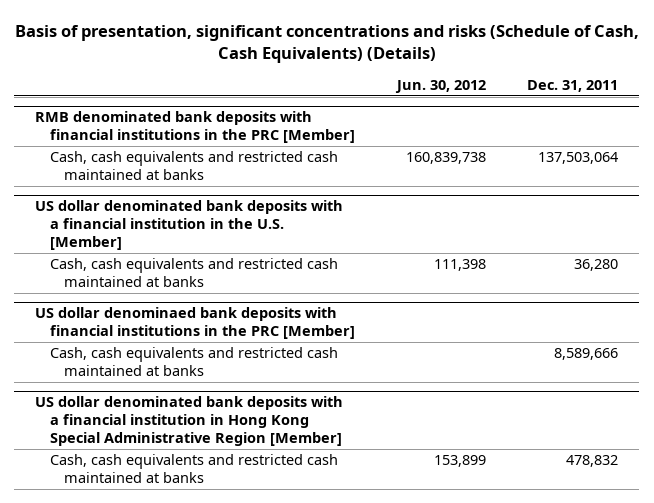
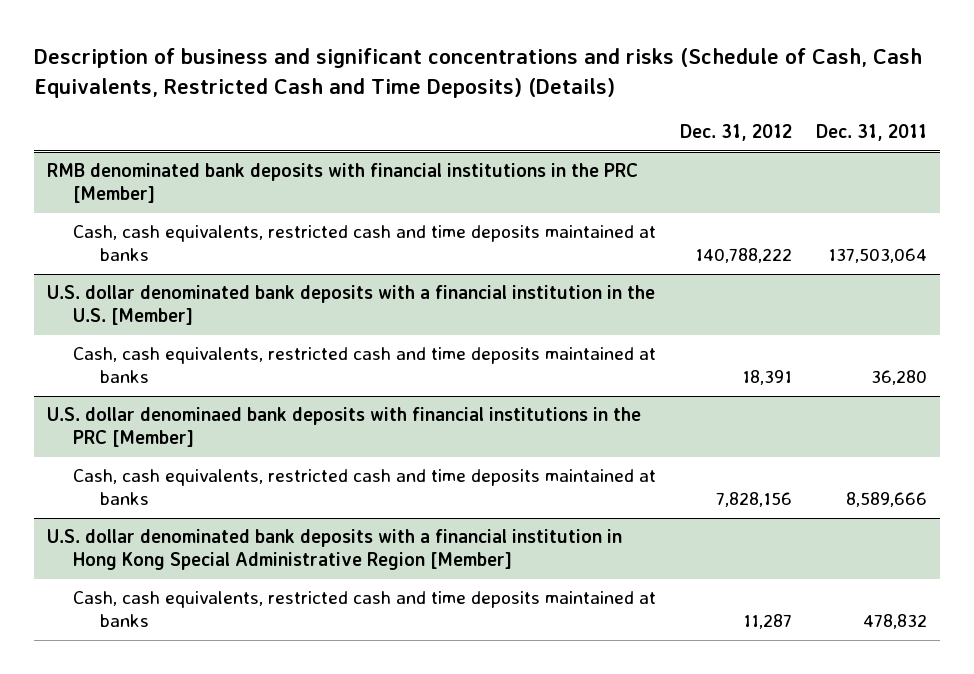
[14,24,639,64] Basis of presentation, significant concentrations and risks (Schedule of Cash, Cash Equivalents) (Details) -> [34,48,923,98] Description of business and significant concentrations and risks (Schedule of Cash, Cash Equivalents, Restricted Cash and Time Deposits) (Details)
[394,80,486,94] Jun. 30, 2012 -> none
none -> [680,124,793,142] Dec. 31, 2012
[49,151,338,181] Cash, cash equivalents and restricted cash maintained at banks -> [73,225,657,262] Cash, cash equivalents, restricted cash and time deposits maintained at banks
[35,200,344,251] US dollar denominated bank deposits with a financial institution in the U.S. [Member] -> [46,285,655,326] U.S. dollar denominated bank deposits with a financial institution in the U.S. [Member]
[49,258,338,288] Cash, cash equivalents and restricted cash maintained at banks -> [73,347,657,384] Cash, cash equivalents, restricted cash and time deposits maintained at banks
[35,307,355,340] US dollar denominaed bank deposits with financial institutions in the PRC [Member] -> [46,407,641,448] U.S. dollar denominaed bank deposits with financial institutions in the PRC [Member]
[49,347,338,377] Cash, cash equivalents and restricted cash maintained at banks -> [73,469,657,506] Cash, cash equivalents, restricted cash and time deposits maintained at banks
[35,396,344,447] US dollar denominated bank deposits with a financial institution in Hong Kong Special Administrative Region [Member] -> [46,529,622,571] U.S. dollar denominated bank deposits with a financial institution in Hong Kong Special Administrative Region [Member]
[49,454,338,484] Cash, cash equivalents and restricted cash maintained at banks -> [73,591,657,628] Cash, cash equivalents, restricted cash and time deposits maintained at banks

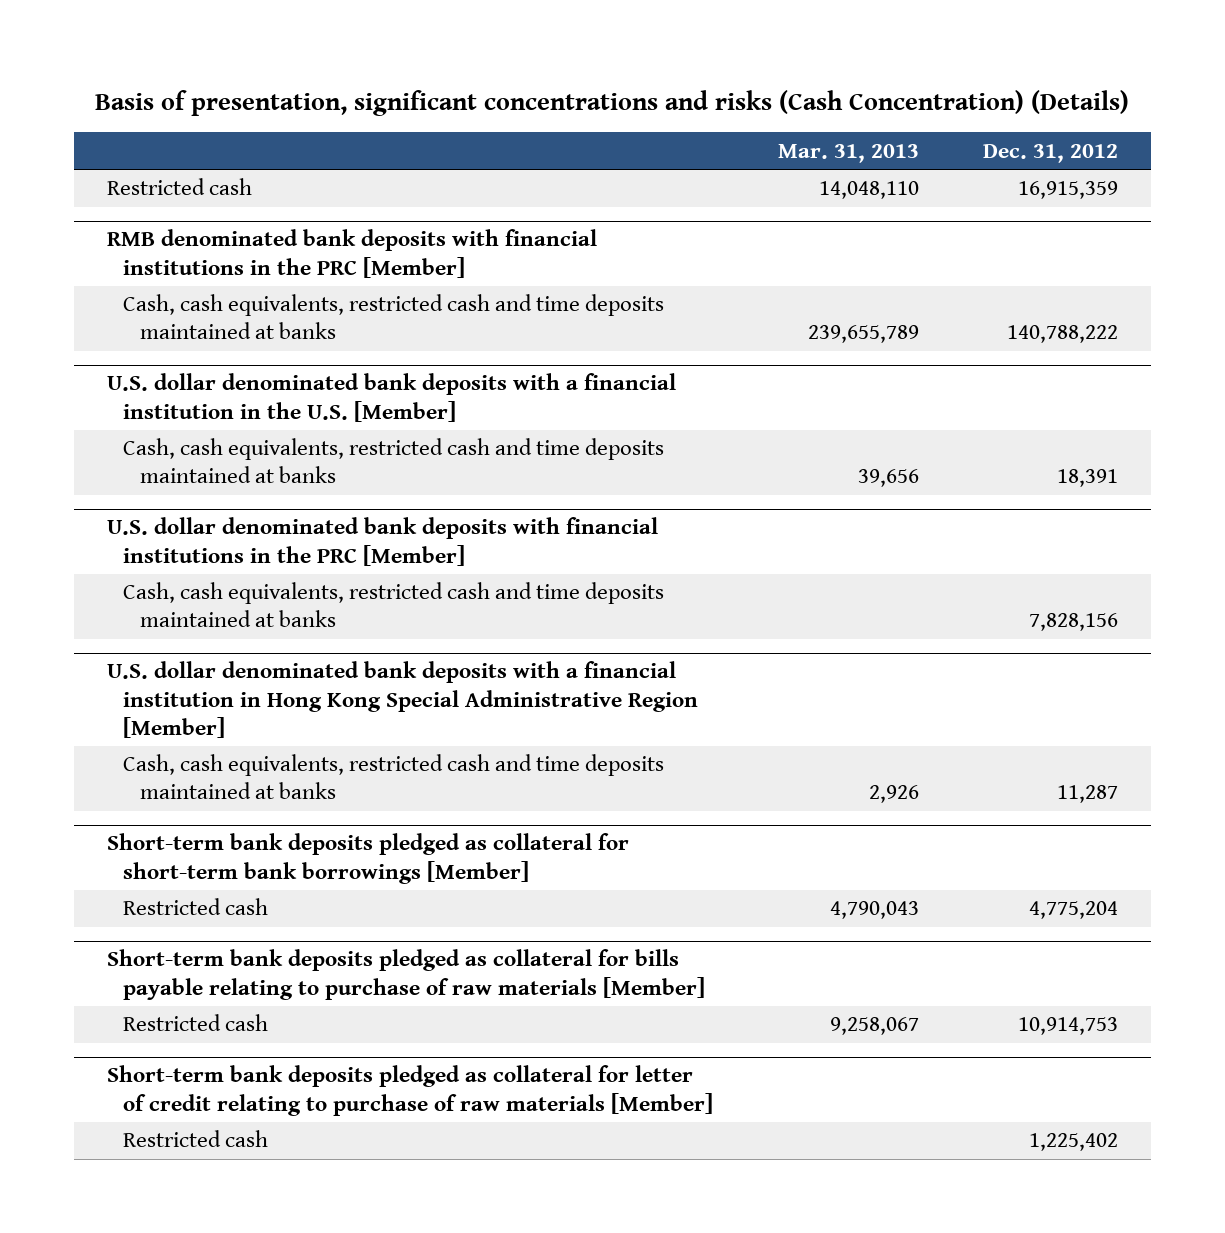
[34,48,923,98] Description of business and significant concentrations and risks (Schedule of Cash, Cash Equivalents, Restricted Cash and Time Deposits) (Details) -> [95,89,1130,116] Basis of presentation, significant concentrations and risks (Cash Concentration) (Details)
[816,124,928,142] Dec. 31, 2011 -> none
none -> [777,143,919,163] Mar. 31, 2013
none -> [106,178,252,196] Restricted cash
[46,407,641,448] U.S. dollar denominaed bank deposits with financial institutions in the PRC [Member] -> [106,517,658,566] U.S. dollar denominated bank deposits with financial institutions in the PRC [Member]
none -> [106,833,629,884] Short-term bank deposits pledged as collateral for short-term bank borrowings [Member]
none -> [123,898,269,916] Restricted cash
none -> [106,949,706,1000] Short-term bank deposits pledged as collateral for bills payable relating to purchase of raw materials [Member]
none -> [123,1014,269,1032] Restricted cash
none -> [106,1065,714,1116] Short-term bank deposits pledged as collateral for letter of credit relating to purchase of raw materials [Member]
none -> [123,1130,269,1148] Restricted cash

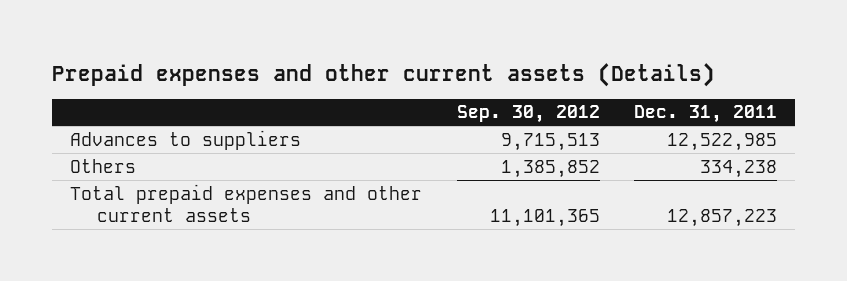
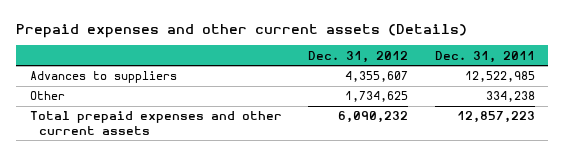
[456,105,600,124] Sep. 30, 2012 -> none
none -> [308,50,409,63] Dec. 31, 2012
[69,158,136,173] Others -> [29,91,65,101] Other

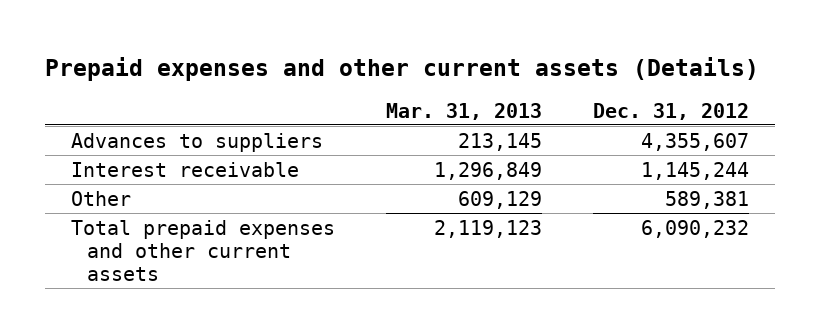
[434,50,535,63] Dec. 31, 2011 -> none
none -> [386,102,543,120] Mar. 31, 2013
none -> [71,161,300,177] Interest receivable
[345,91,409,103] 1,734,625 -> [665,190,750,209] 589,381

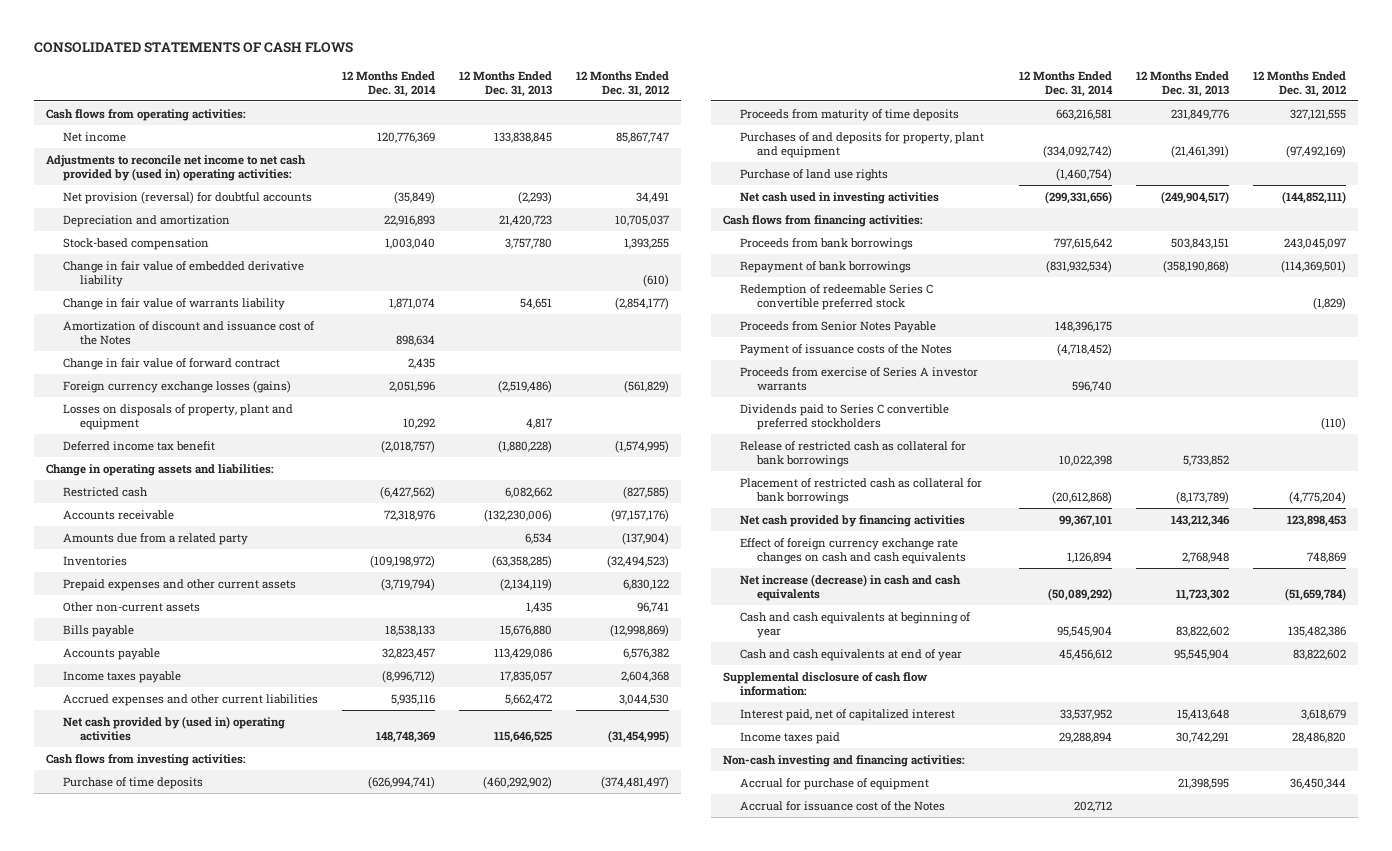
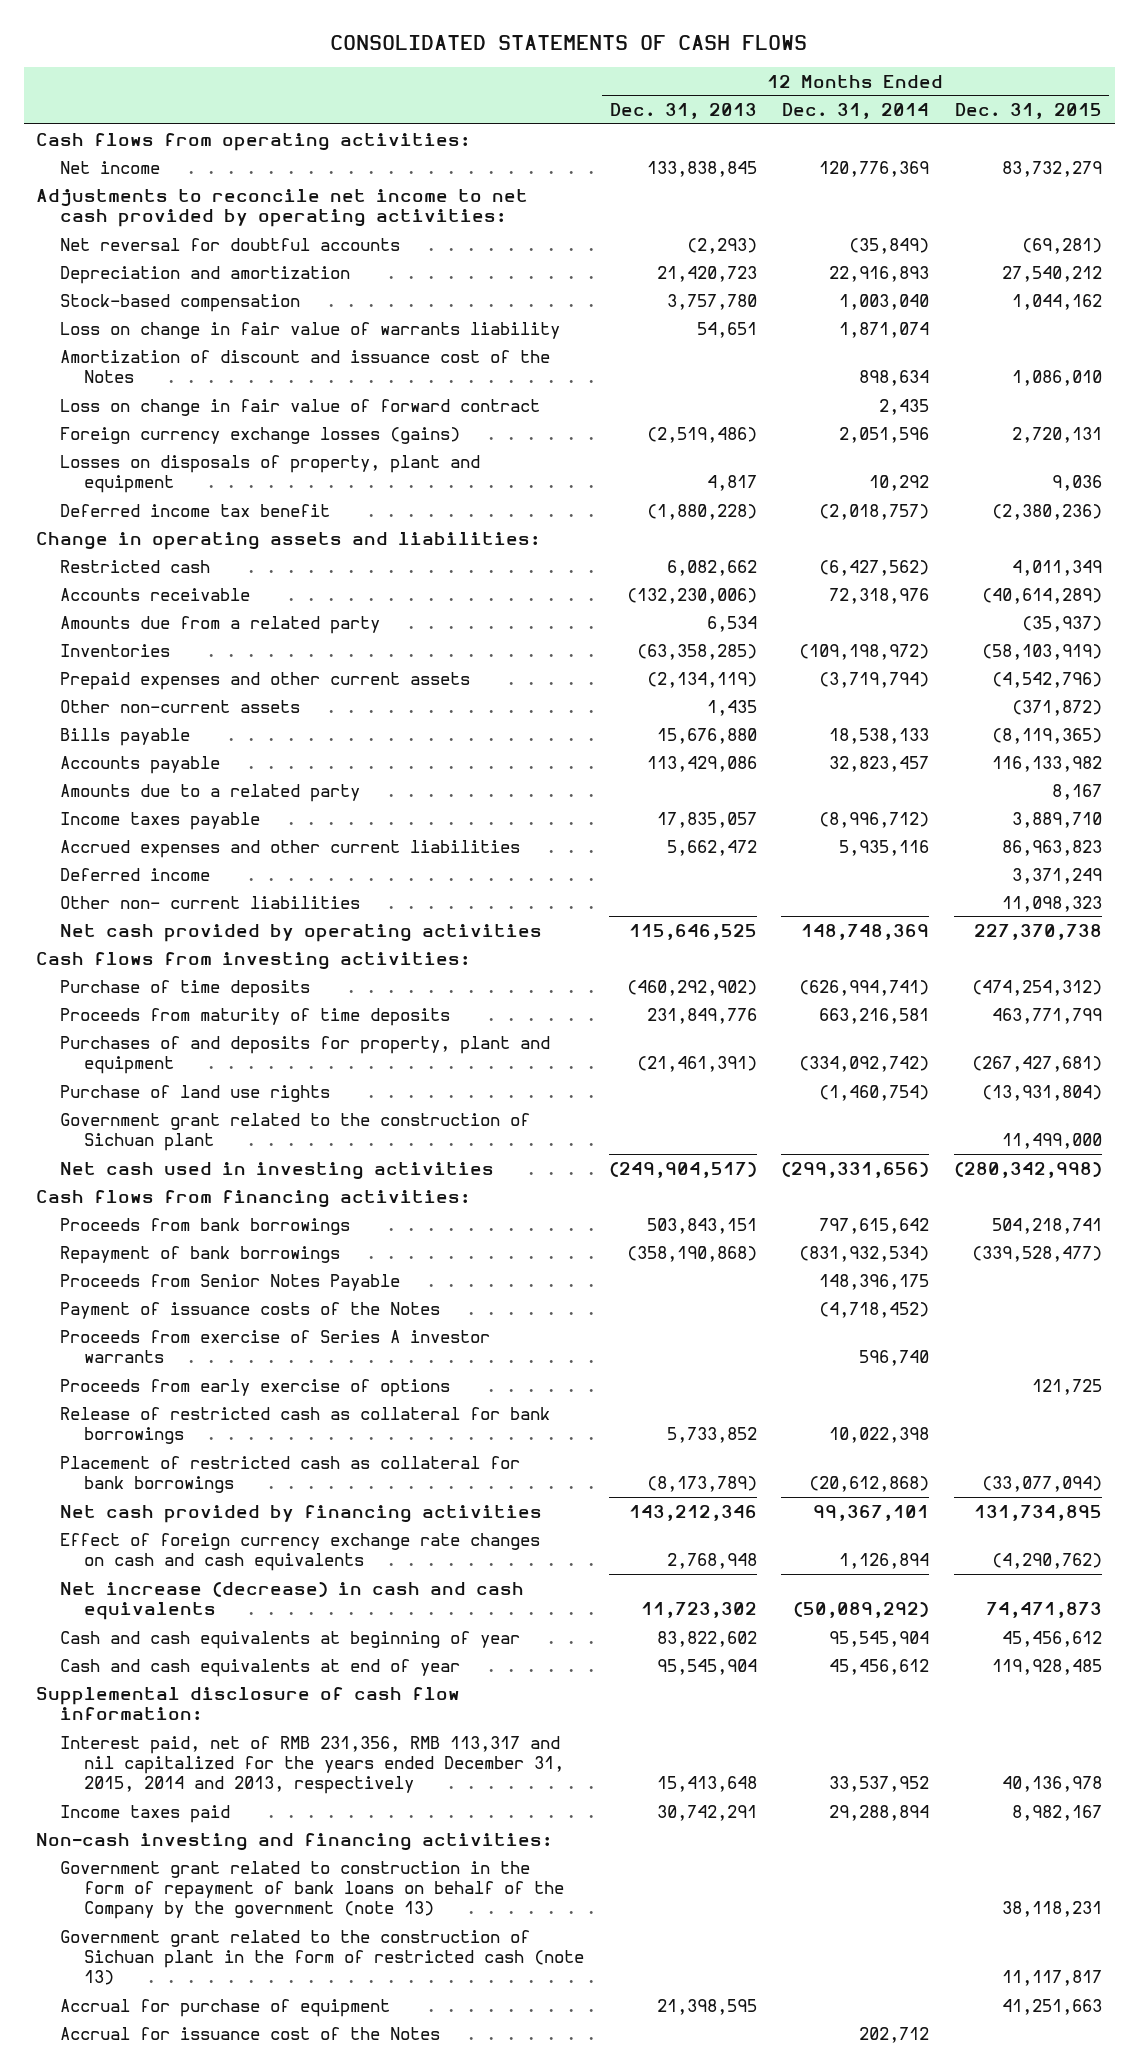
[576,70,670,97] 12 Months Ended Dec. 31, 2012 -> none
none -> [955,103,1103,120] Dec. 31, 2015
[46,154,307,181] Adjustments to reconcile net income to net cash provided by (used in) operating activities: -> [35,188,528,227] Adjustments to reconcile net income to net cash provided by operating activities:
[62,190,312,204] Net provision (reversal) for doubtful accounts -> [59,237,400,251] Net reversal for doubtful accounts
[62,260,304,287] Change in fair value of embedded derivative liability -> none
[62,297,285,310] Change in fair value of warrants liability -> [59,321,560,339] Loss on change in fair value of warrants liability
[62,357,280,370] Change in fair value of forward contract -> [59,398,540,416] Loss on change in fair value of forward contract
none -> [59,783,360,802] Amounts due to a related party
none -> [59,867,210,881] Deferred income
none -> [59,895,360,909] Other non- current liabilities
[62,715,285,741] Net cash provided by (used in) operating activities -> [59,923,542,942] Net cash provided by operating activities
none -> [59,1112,530,1151] Government grant related to the construction of Sichuan plant
[739,283,933,310] Redemption of redeemable Series C convertible preferred stock -> none
[739,403,949,430] Dividends paid to Series C convertible preferred stockholders -> none
none -> [59,1378,450,1397] Proceeds from early exercise of options
[739,708,955,721] Interest paid, net of capitalized interest -> [59,1735,564,1795] Interest paid, net of RMB 231,356, RMB 113,317 and nil capitalized for the years ended December 31, 2015, 2014 and 2013, respectively
none -> [59,1860,564,1920] Government grant related to construction in the form of repayment of bank loans on behalf of the Company by the government (note 13)
none -> [59,1929,584,1986] Government grant related to the construction of Sichuan plant in the form of restricted cash (note 13)

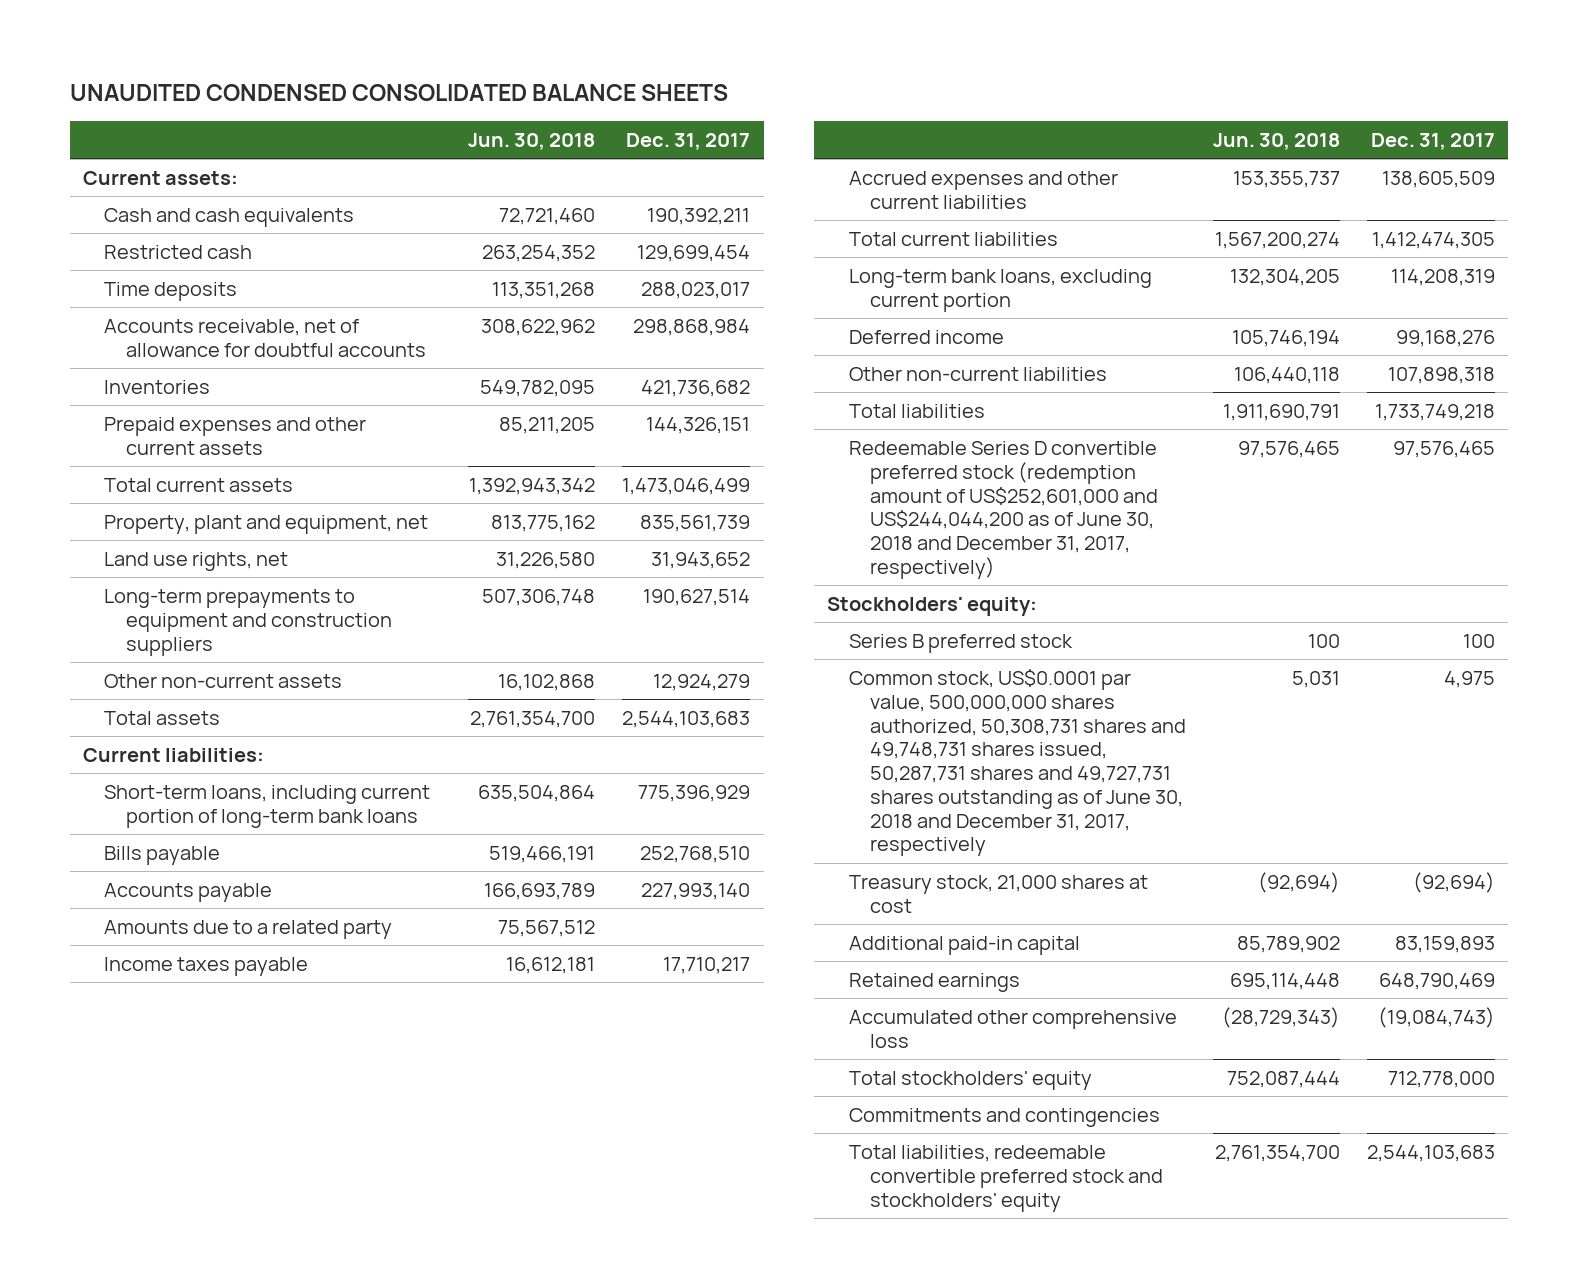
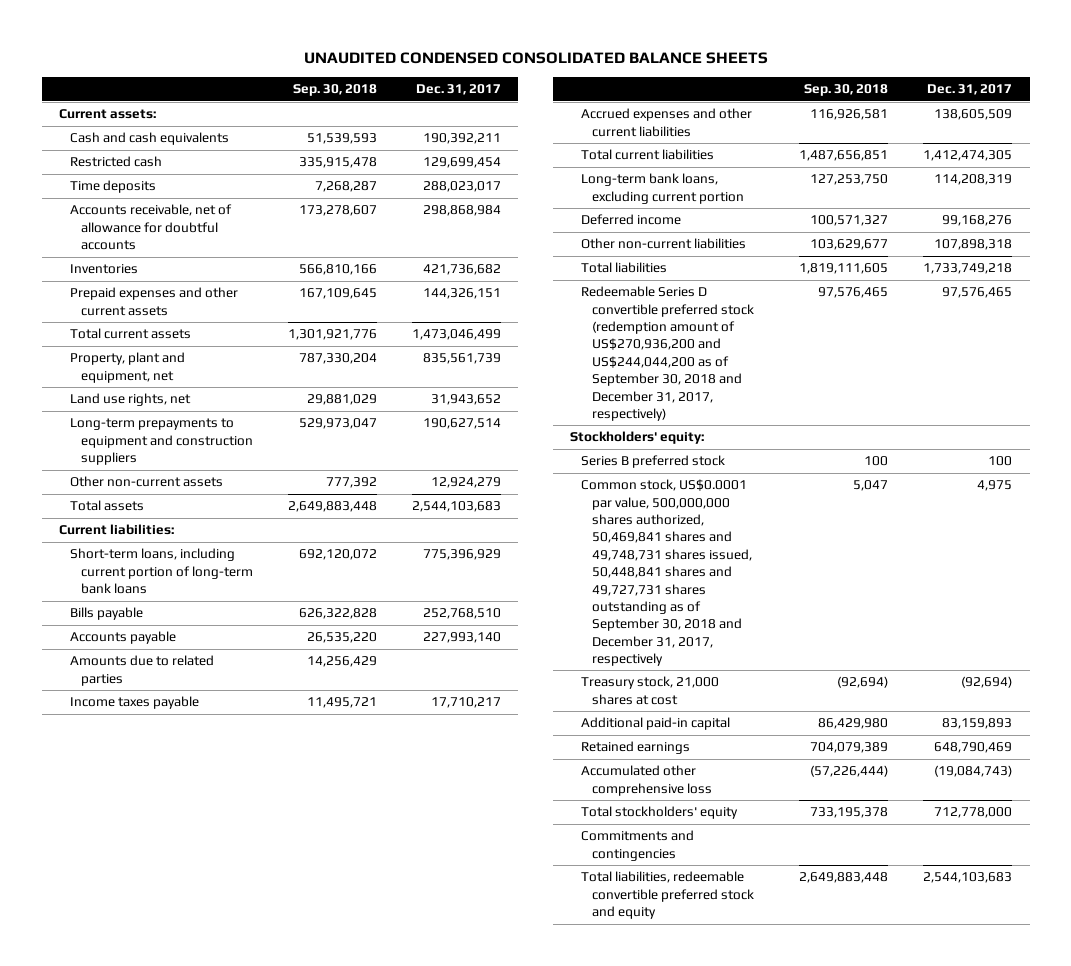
[468,132,596,150] Jun. 30, 2018 -> none
none -> [293,84,378,97] Sep. 30, 2018
[104,919,393,939] Amounts due to a related party -> [70,655,215,686] Amounts due to related parties
[848,440,1158,579] Redeemable Series D convertible preferred stock (redemption amount of US$252,601,000 and US$244,044,200 as of June 30, 2018 and December 31, 2017, respectively) -> [581,286,755,421] Redeemable Series D convertible preferred stock (redemption amount of US$270,936,200 and US$244,044,200 as of September 30, 2018 and December 31, 2017, respectively)
[848,668,1186,857] Common stock, US$0.0001 par value, 500,000,000 shares authorized, 50,308,731 shares and 49,748,731 shares issued, 50,287,731 shares and 49,727,731 shares outstanding as of June 30, 2018 and December 31, 2017, respectively -> [581,479,753,666] Common stock, US$0.0001 par value, 500,000,000 shares authorized, 50,469,841 shares and 49,748,731 shares issued, 50,448,841 shares and 49,727,731 shares outstanding as of September 30, 2018 and December 31, 2017, respectively
[848,1144,1163,1212] Total liabilities, redeemable convertible preferred stock and stockholders' equity -> [581,871,755,920] Total liabilities, redeemable convertible preferred stock and equity

